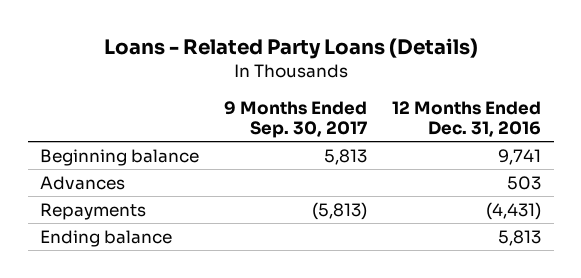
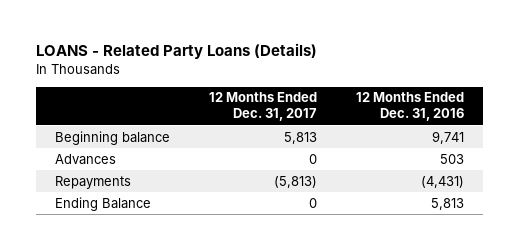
[103,38,478,60] Loans - Related Party Loans (Details) -> [36,43,318,60] LOANS - Related Party Loans (Details)
[224,101,368,139] 9 Months Ended Sep. 30, 2017 -> none
none -> [209,92,318,122] 12 Months Ended Dec. 31, 2017
[40,229,173,247] Ending balance -> [55,196,152,211] Ending Balance

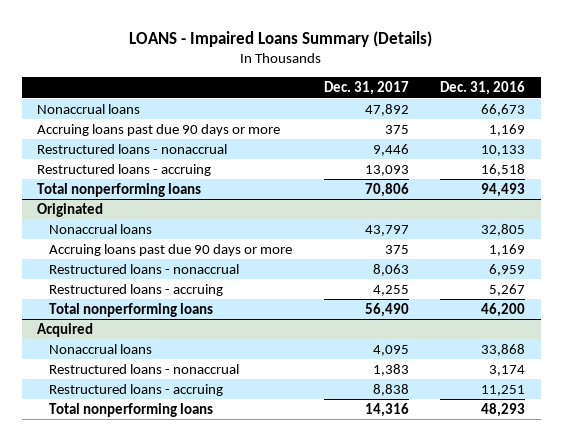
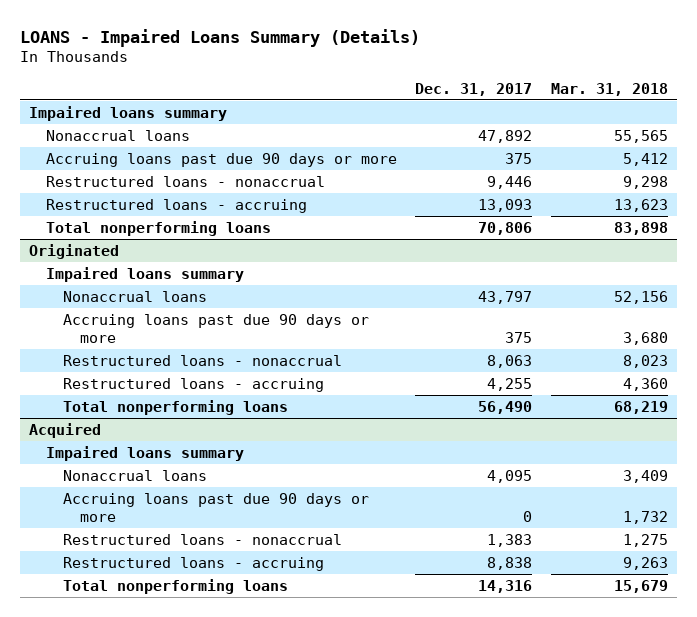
[440,81,526,96] Dec. 31, 2016 -> none
none -> [550,82,668,96] Mar. 31, 2018
none -> [29,105,228,121] Impaired loans summary
none -> [46,266,245,282] Impaired loans summary
none -> [46,445,245,461] Impaired loans summary
none -> [62,492,369,522] Accruing loans past due 90 days or more

